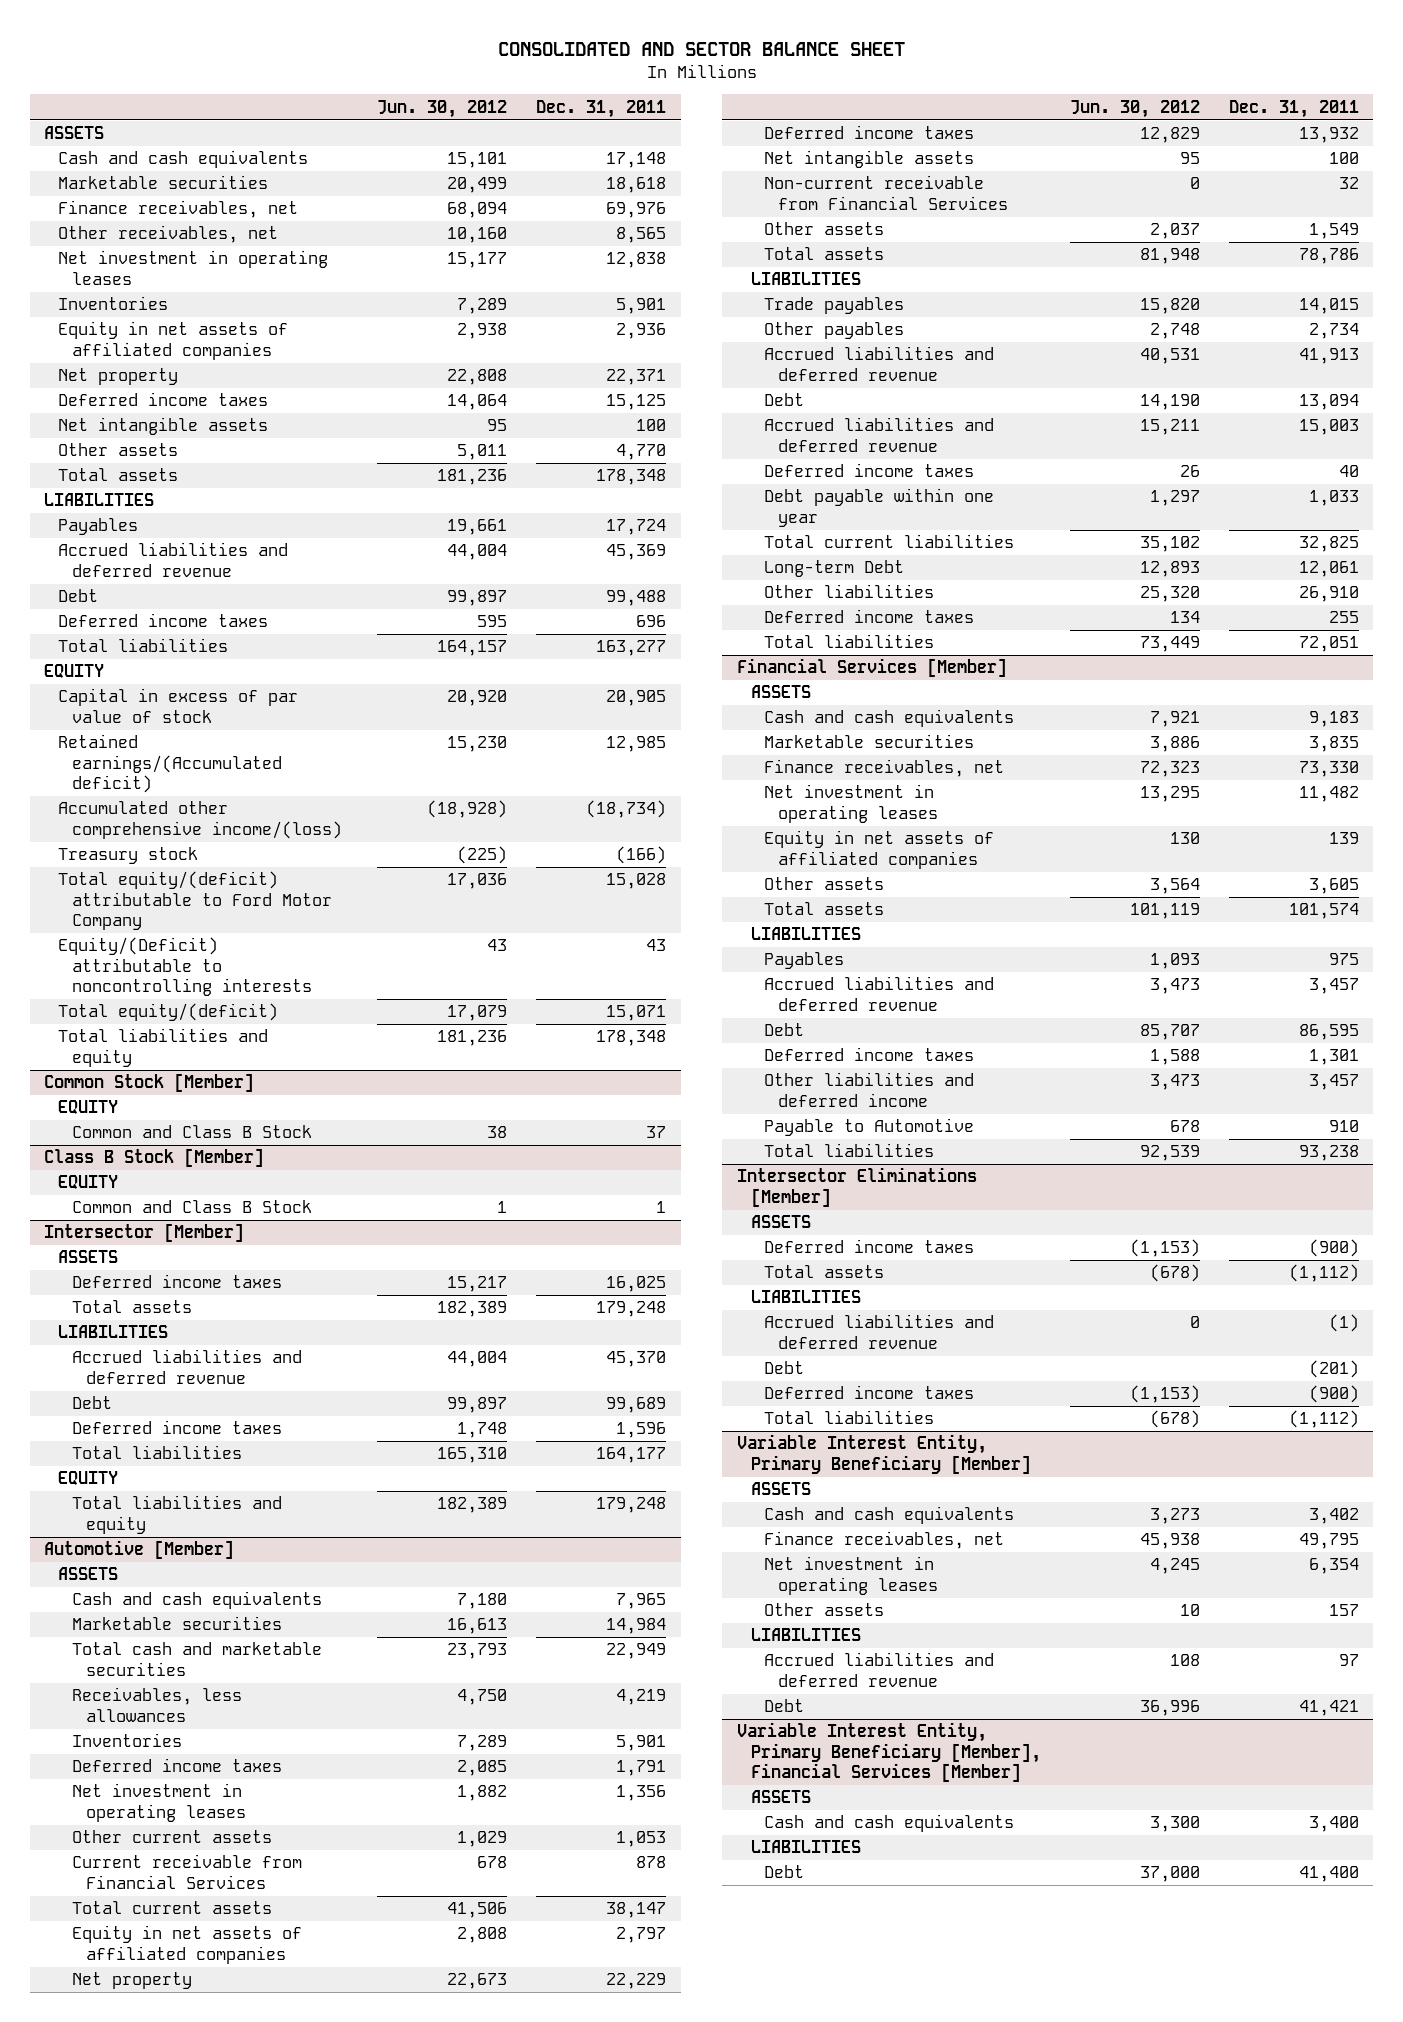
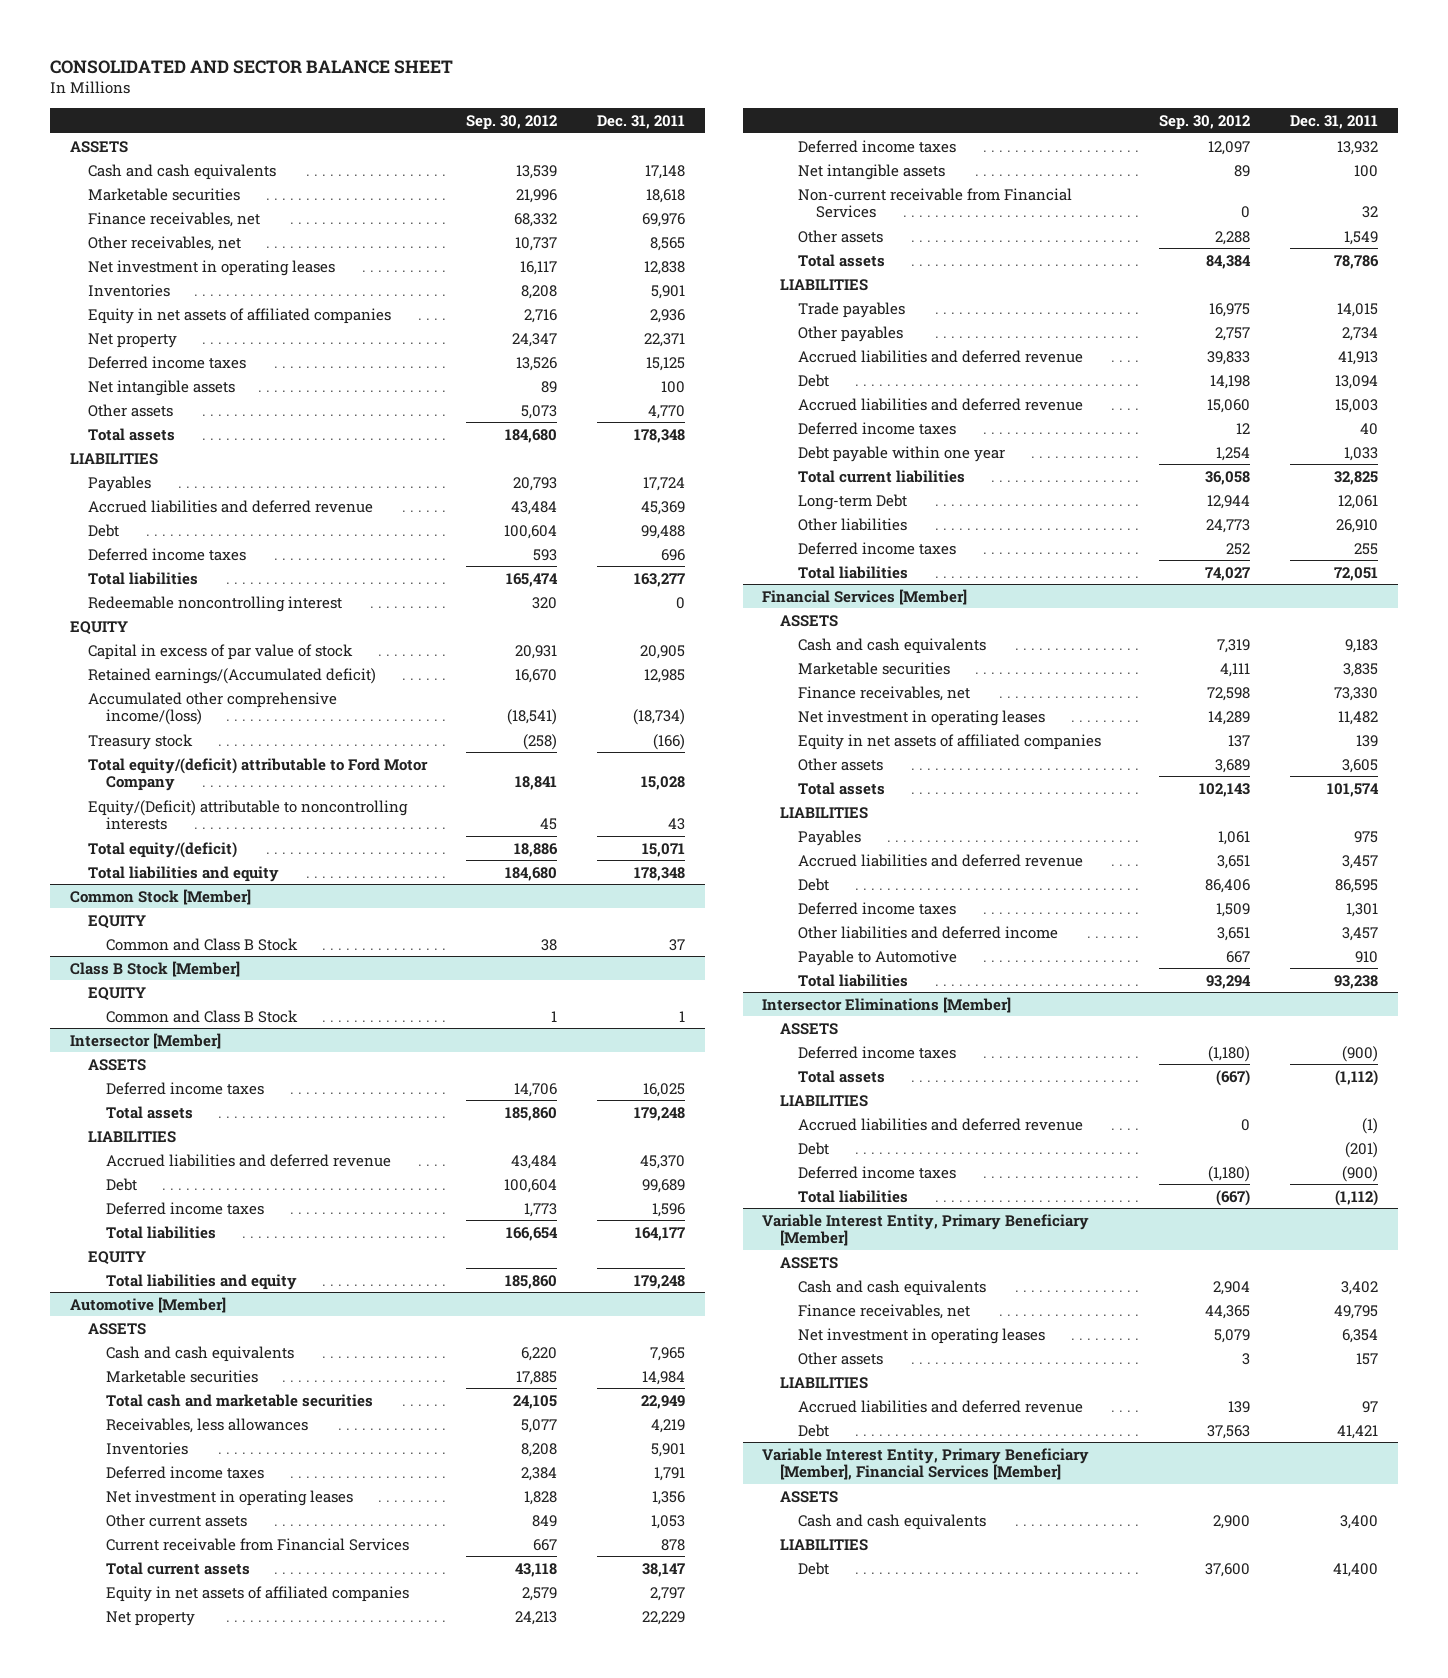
[377,99,508,118] Jun. 30, 2012 -> none
none -> [466,115,558,131] Sep. 30, 2012
none -> [87,595,342,612] Redeemable noncontrolling interest

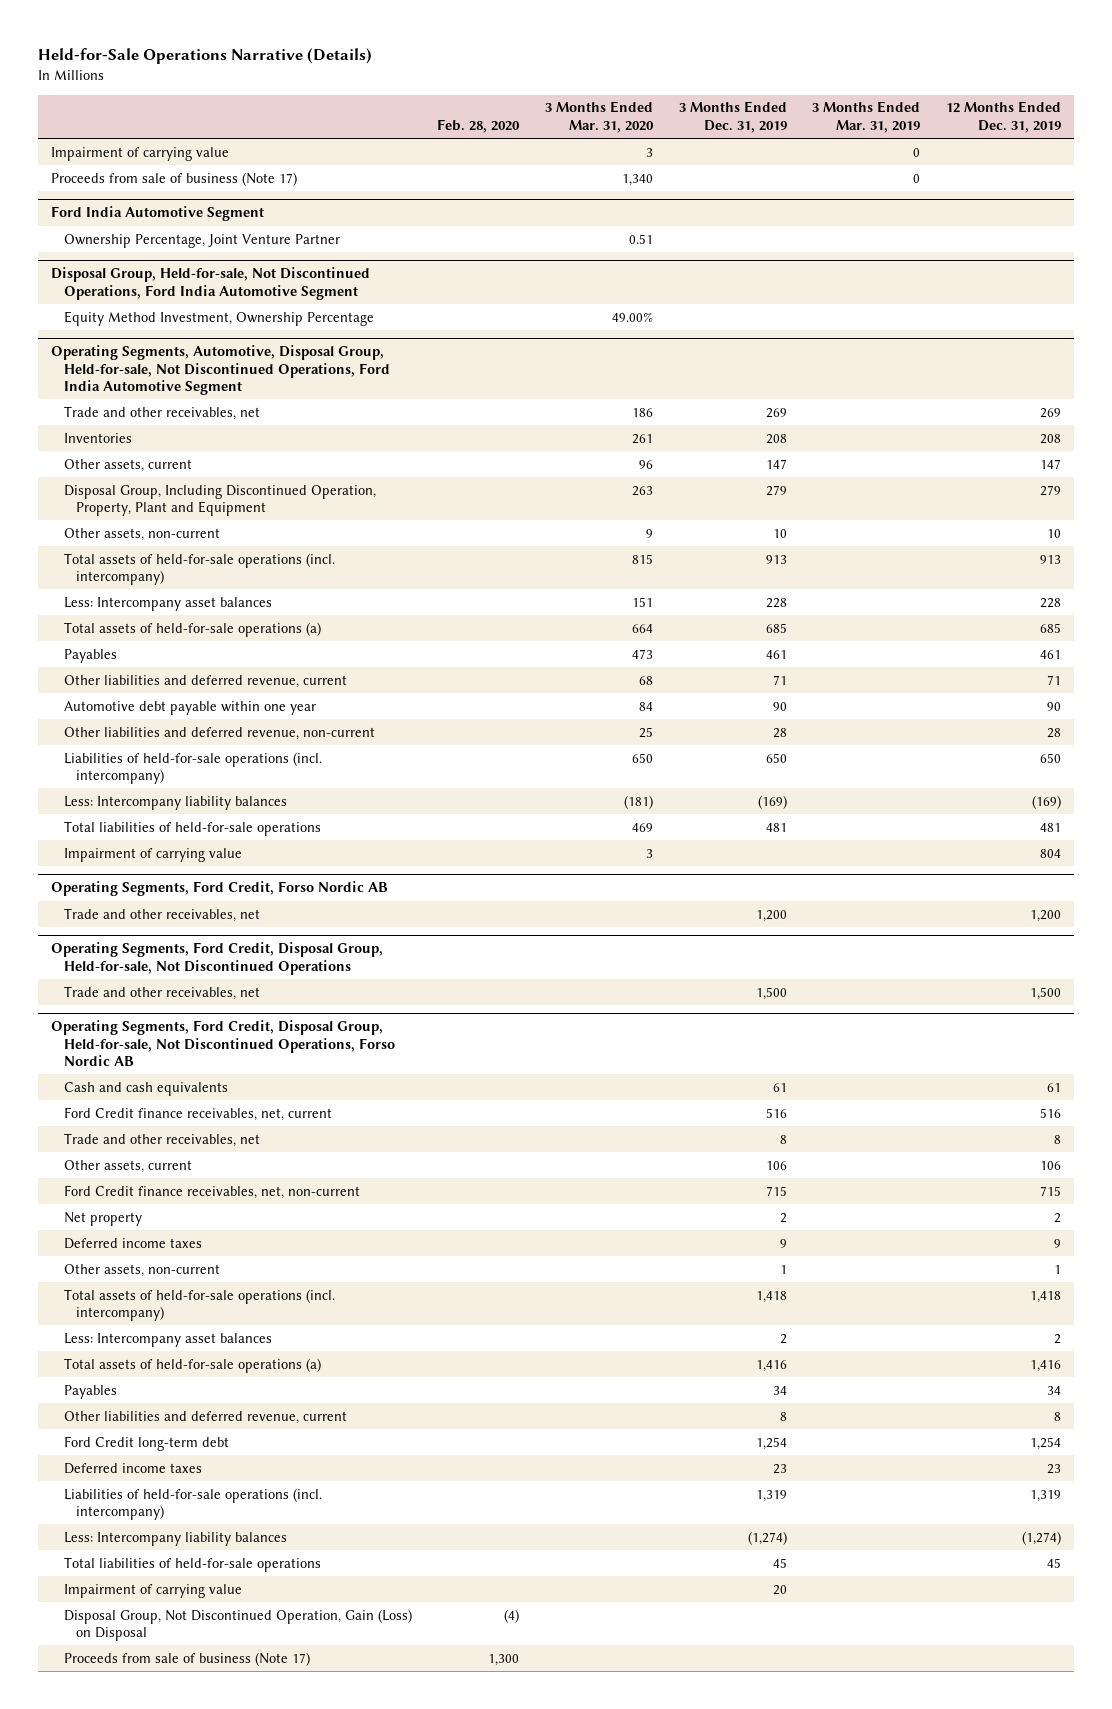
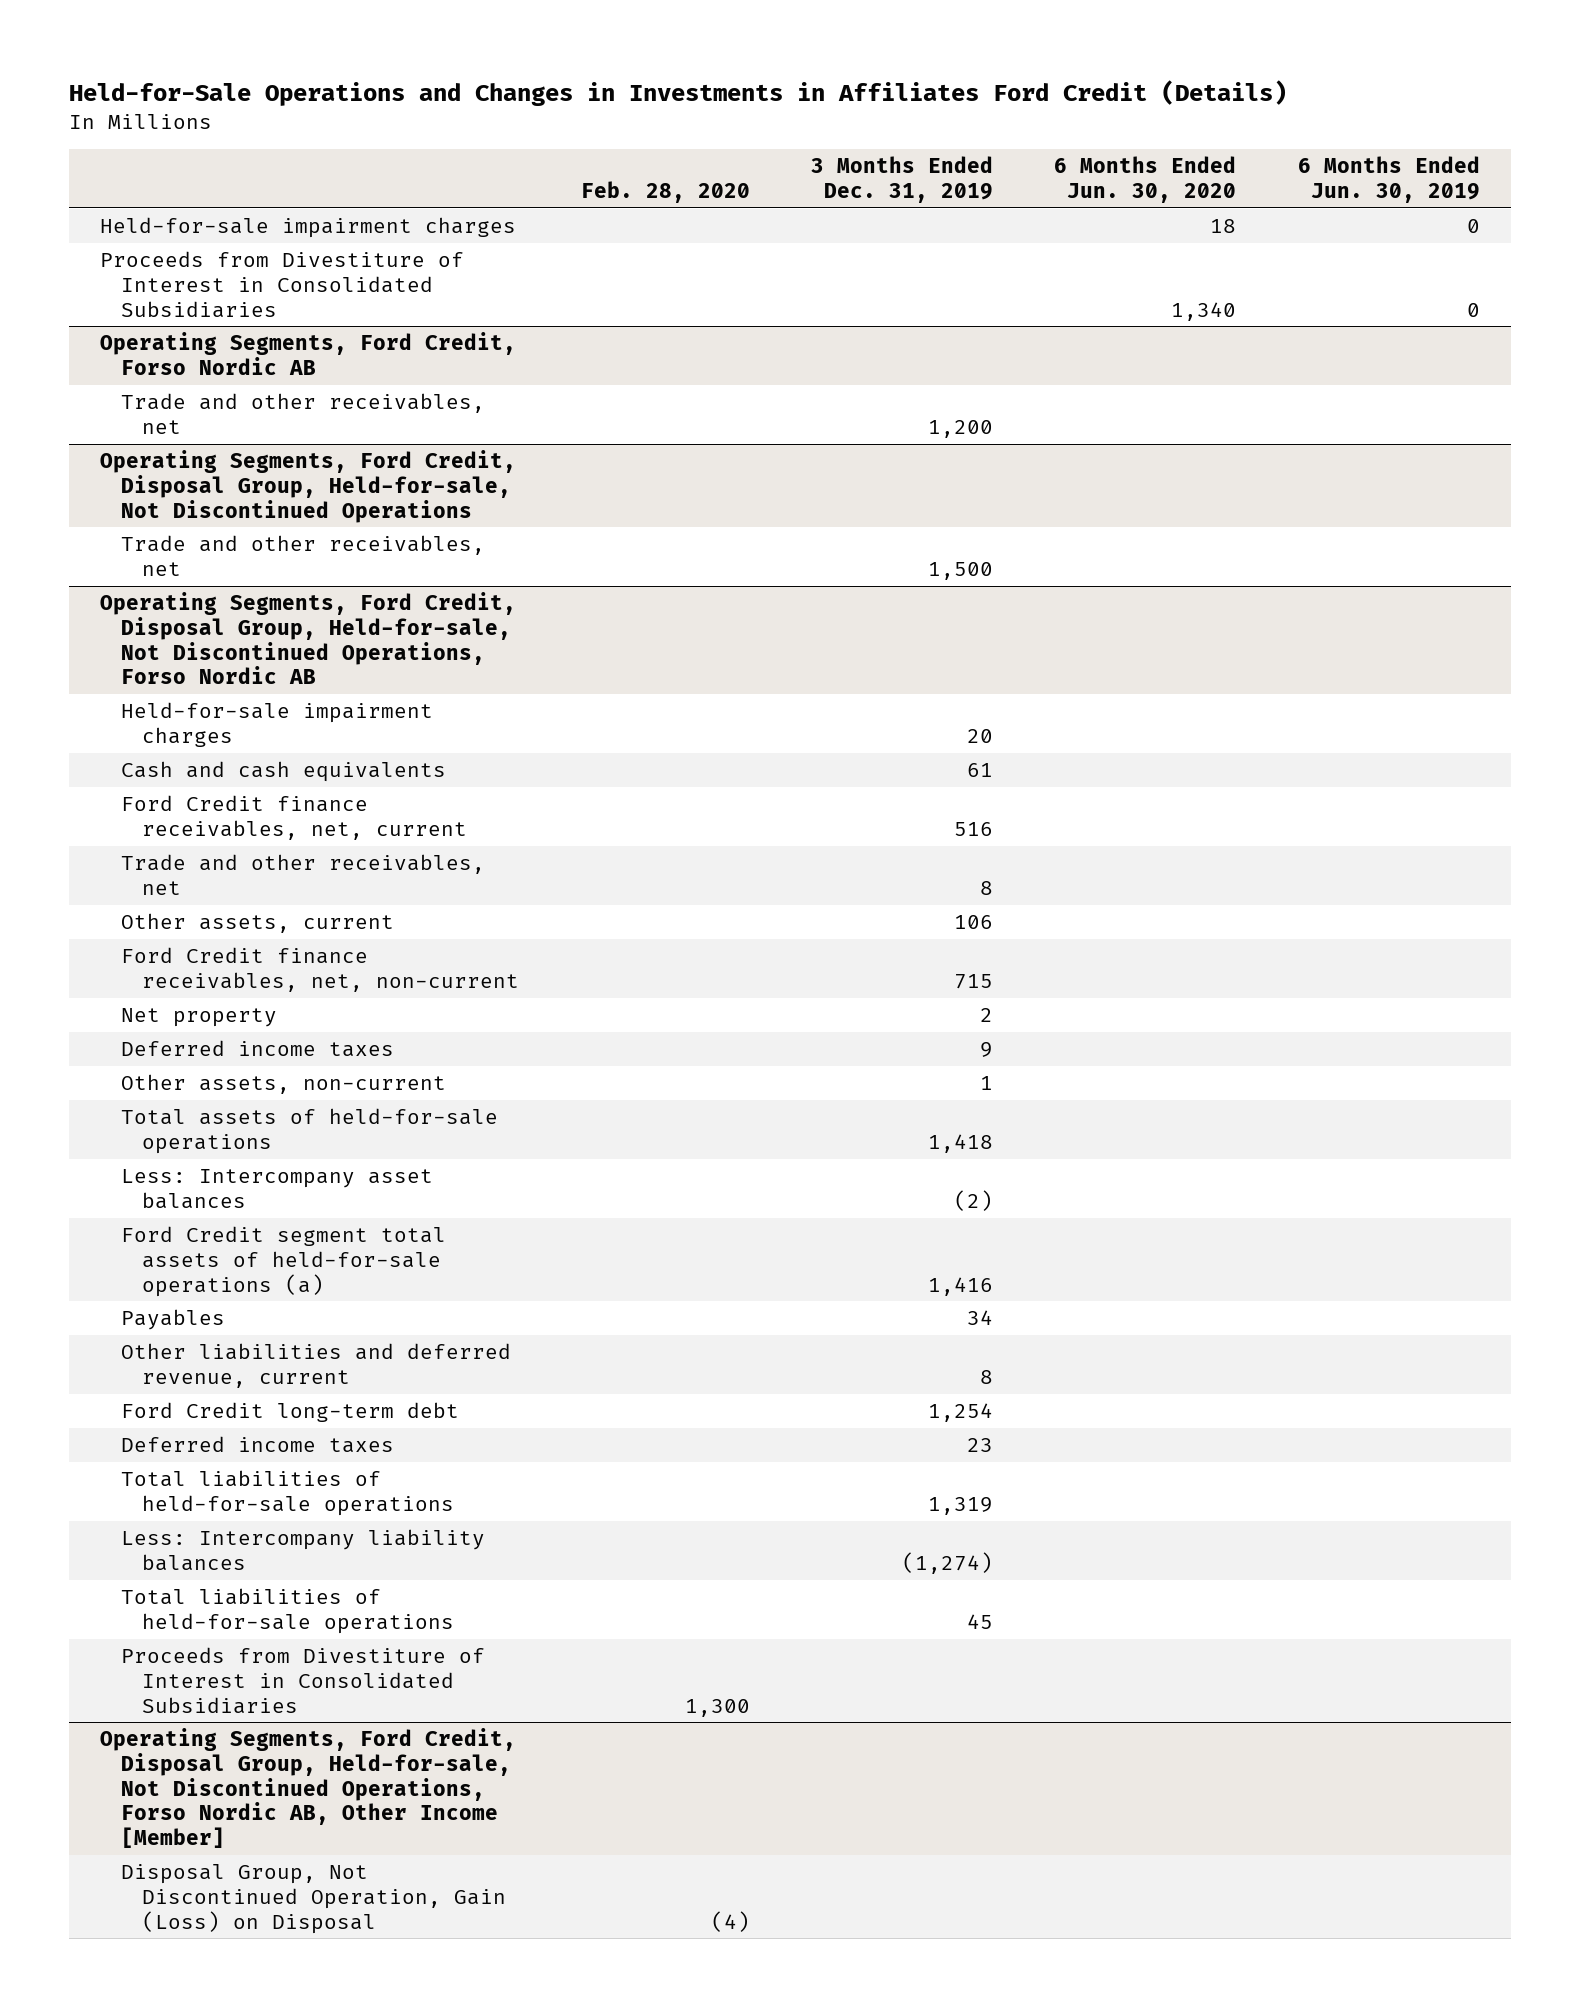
[37,48,372,65] Held-for-Sale Operations Narrative (Details) -> [69,79,1288,106] Held-for-Sale Operations and Changes in Investments in Affiliates Ford Credit (Details)
[545,101,655,133] 3 Months Ended Mar. 31, 2020 -> none
[812,101,921,133] 3 Months Ended Mar. 31, 2019 -> none
[946,101,1062,133] 12 Months Ended Dec. 31, 2019 -> none
none -> [1054,156,1237,204] 6 Months Ended Jun. 30, 2020
none -> [1297,156,1480,204] 6 Months Ended Jun. 30, 2019
[50,206,264,222] Ford India Automotive Segment -> none
[63,233,340,248] Ownership Percentage, Joint Venture Partner -> none
[50,267,370,300] Disposal Group, Held-for-sale, Not Discontinued Operations, Ford India Automotive Segment -> none
[63,310,374,326] Equity Method Investment, Ownership Percentage -> none
[50,345,390,396] Operating Segments, Automotive, Disposal Group, Held-for-sale, Not Discontinued Operations, Ford India Automotive Segment -> none
[63,405,260,420] Trade and other receivables, net -> none
[63,432,132,443] Inventories -> none
[63,458,192,472] Other assets, current -> none
[63,484,376,517] Disposal Group, Including Discontinued Operation, Property, Plant and Equipment -> none
[63,527,220,541] Other assets, non-current -> none
[63,552,335,586] Total assets of held-for-sale operations (incl. intercompany) -> none
[63,596,272,611] Less: Intercompany asset balances -> none
[63,621,321,637] Total assets of held-for-sale operations (a) -> none
[63,648,117,663] Payables -> none
[63,674,347,688] Other liabilities and deferred revenue, current -> none
[63,700,316,715] Automotive debt payable within one year -> none
[63,726,375,740] Other liabilities and deferred revenue, non-current -> none
[63,751,322,785] Liabilities of held-for-sale operations (incl. intercompany) -> none
[63,795,287,810] Less: Intercompany liability balances -> none
[63,820,321,836] Total liabilities of held-for-sale operations -> none
[63,847,242,862] Impairment of carrying value -> none
[50,146,229,161] Impairment of carrying value -> [99,217,516,239] Held-for-sale impairment charges
[50,171,297,186] Proceeds from sale of business (Note 17) -> [99,251,464,318] Proceeds from Divestiture of Interest in Consolidated Subsidiaries
none -> [120,702,433,747] Held-for-sale impairment charges
[63,1288,335,1322] Total assets of held-for-sale operations (incl. intercompany) -> [120,1108,498,1154] Total assets of held-for-sale operations
[779,1333,787,1344] 2 -> [953,1189,993,1211] (2)
[63,1357,321,1373] Total assets of held-for-sale operations (a) -> [120,1226,446,1297] Ford Credit segment total assets of held-for-sale operations (a)
[63,1487,322,1521] Liabilities of held-for-sale operations (incl. intercompany) -> [120,1470,455,1516] Total liabilities of held-for-sale operations
[63,1583,242,1598] Impairment of carrying value -> none
none -> [120,1647,485,1714] Proceeds from Divestiture of Interest in Consolidated Subsidiaries
none -> [99,1728,516,1848] Operating Segments, Ford Credit, Disposal Group, Held-for-sale, Not Discontinued Operations, Forso Nordic AB, Other Income [Member]
[63,1651,310,1666] Proceeds from sale of business (Note 17) -> none

